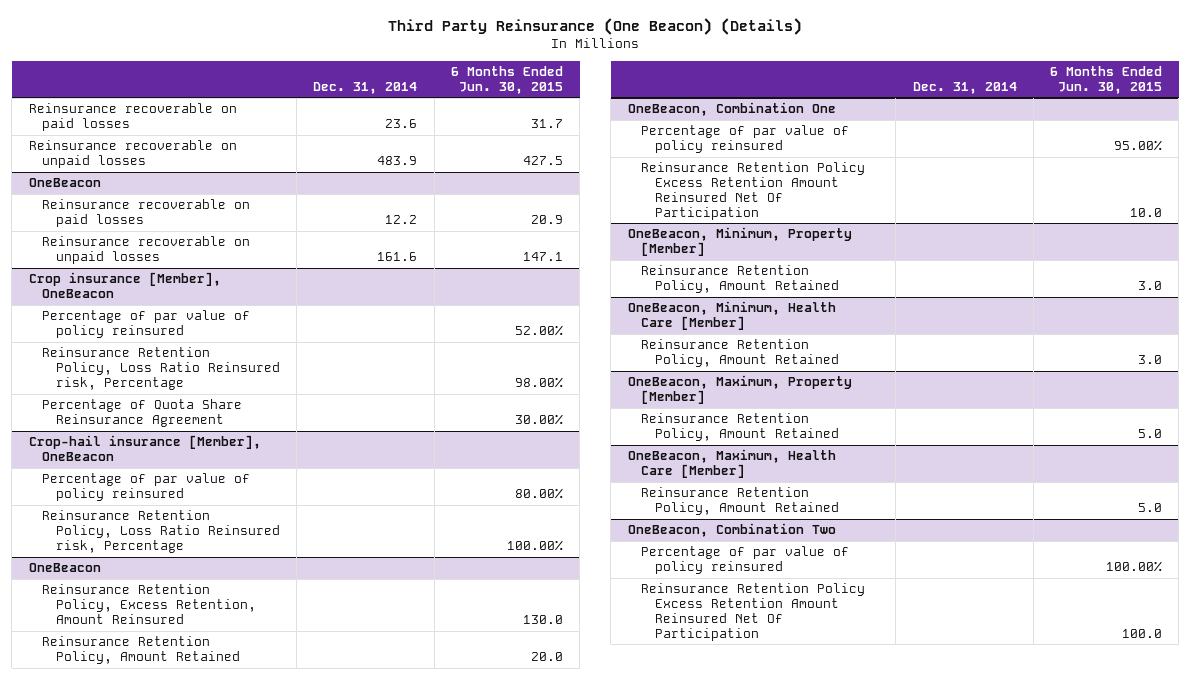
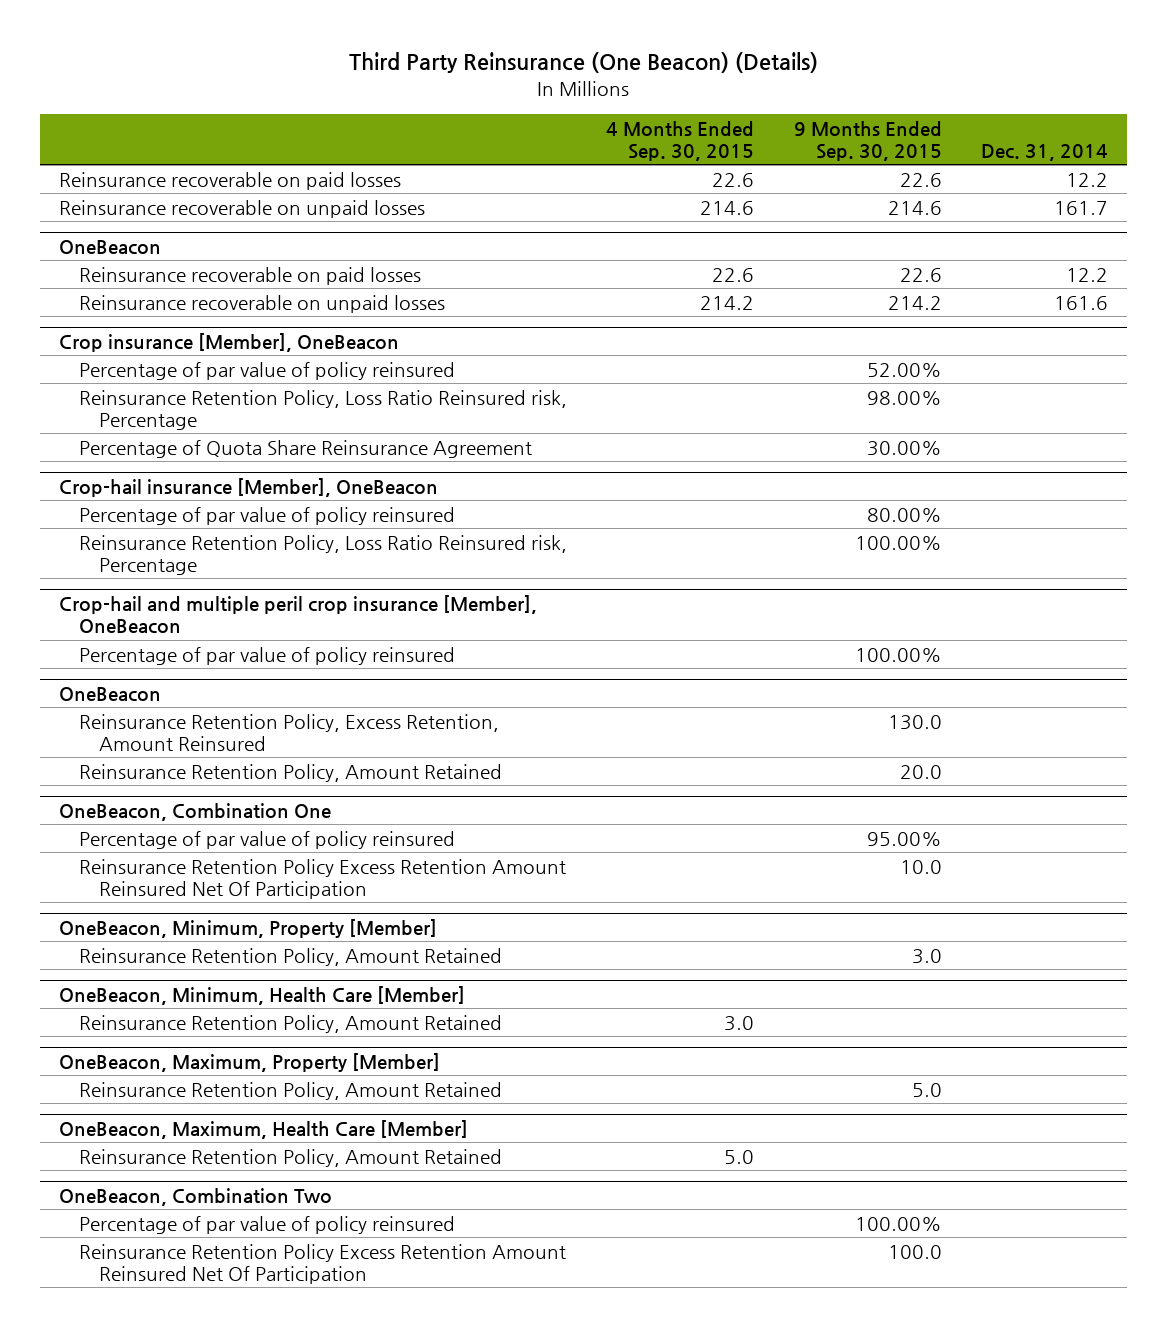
[450,65,563,94] 6 Months Ended Jun. 30, 2015 -> none
none -> [606,120,755,162] 4 Months Ended Sep. 30, 2015
none -> [793,120,942,162] 9 Months Ended Sep. 30, 2015
[385,119,418,129] 23.6 -> [1065,172,1108,187] 12.2
[377,156,418,166] 483.9 -> [1053,200,1108,215] 161.7
none -> [59,594,538,635] Crop-hail and multiple peril crop insurance [Member], OneBeacon
none -> [79,646,456,665] Percentage of par value of policy reinsured

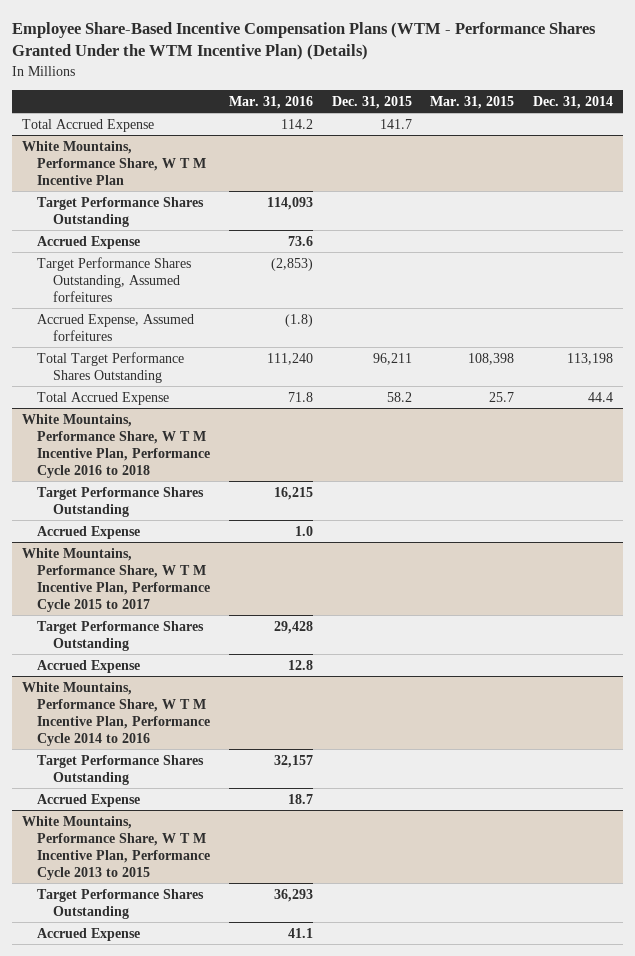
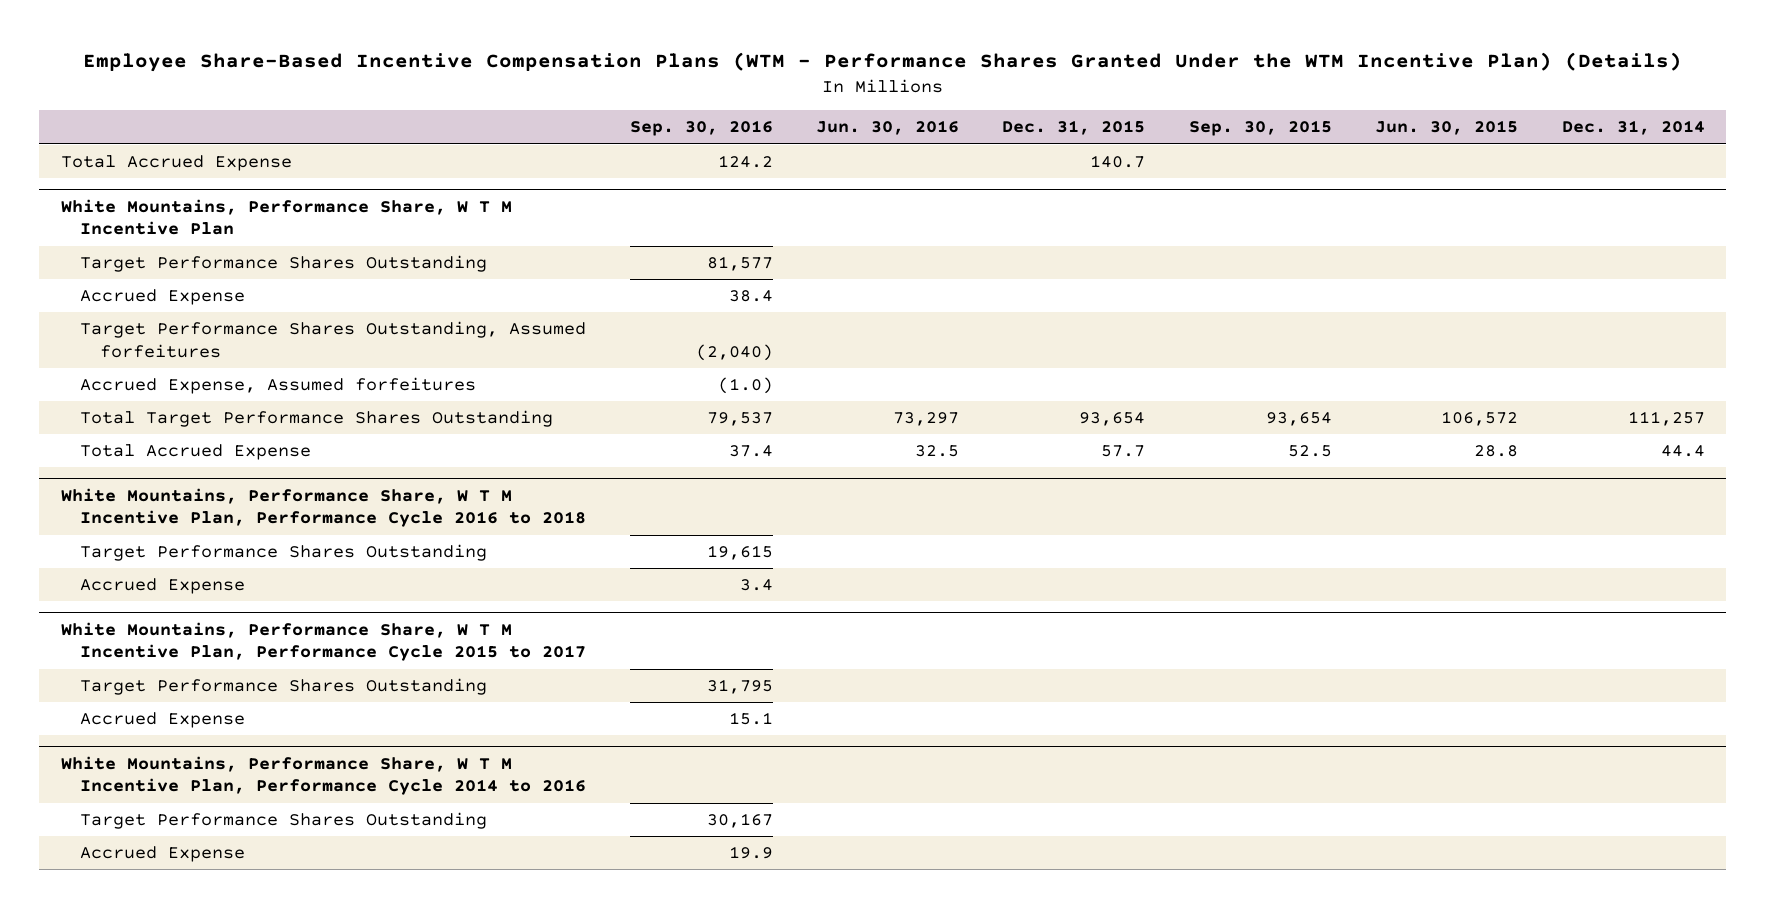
[228,95,313,109] Mar. 31, 2016 -> none
[430,95,515,109] Mar. 31, 2015 -> none
none -> [629,120,773,137] Sep. 30, 2016
none -> [815,120,959,136] Jun. 30, 2016
none -> [1188,120,1332,137] Sep. 30, 2015
none -> [1375,120,1519,136] Jun. 30, 2015
[379,118,412,129] 141.7 -> [1090,155,1146,169] 140.7
[372,352,412,365] 96,211 -> [1079,412,1146,427] 93,654
[567,352,614,365] 113,198 -> [1627,411,1705,427] 111,257
[386,391,412,402] 58.2 -> [1101,445,1146,458] 57.7
[21,815,211,880] White Mountains, Performance Share, W T M Incentive Plan, Performance Cycle 2013 to 2015 -> none
[37,888,205,919] Target Performance Shares Outstanding -> none
[37,927,141,941] Accrued Expense -> none

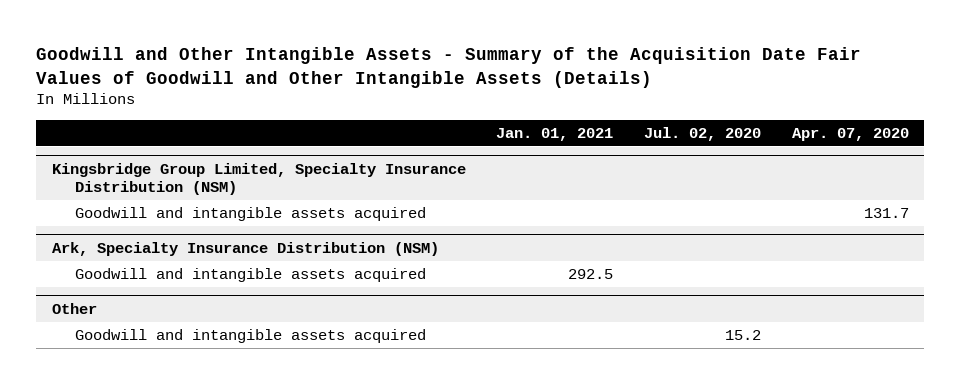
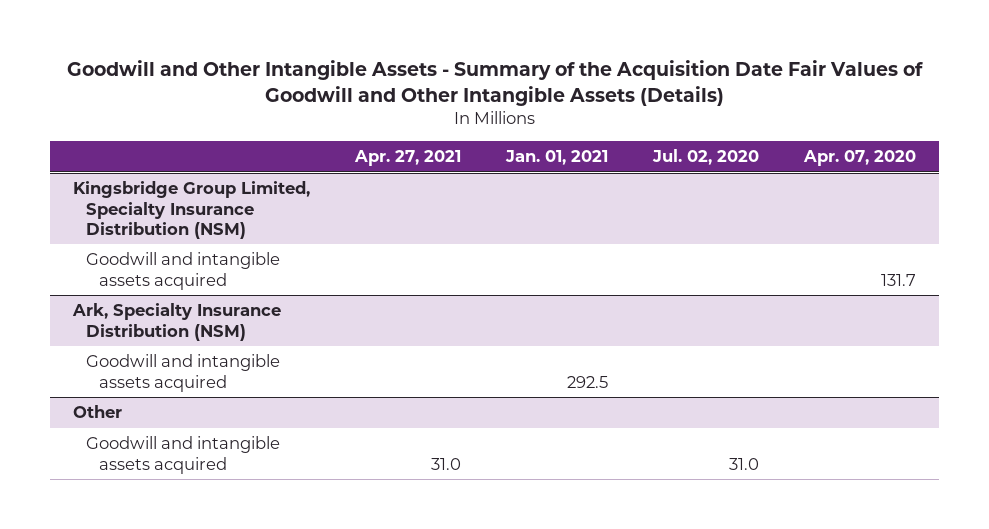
none -> [353,149,461,166] Apr. 27, 2021
[725,330,762,341] 15.2 -> [729,457,760,470] 31.0

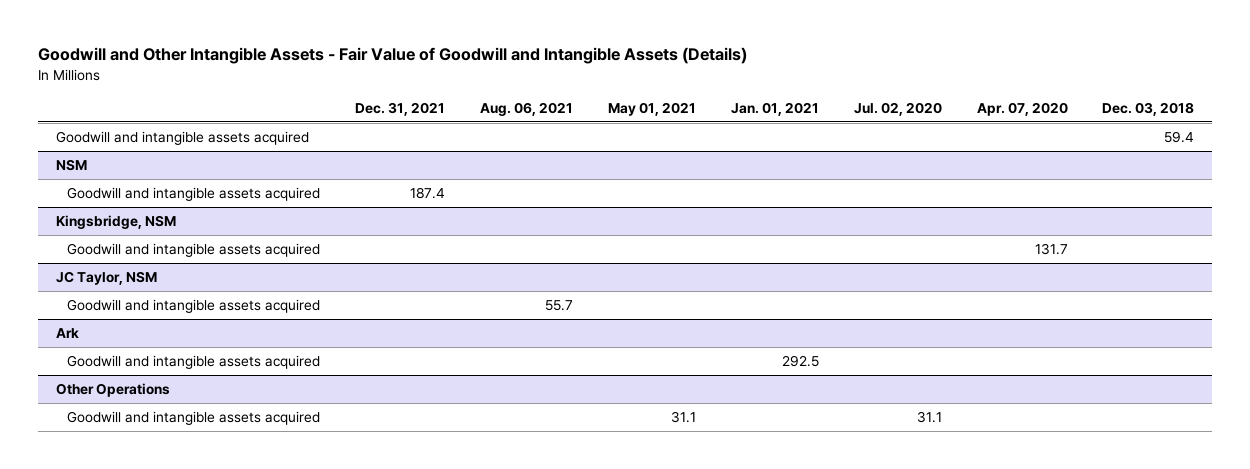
[66,59,923,106] Goodwill and Other Intangible Assets - Summary of the Acquisition Date Fair Values of Goodwill and Other Intangible Assets (Details) -> [38,47,748,65] Goodwill and Other Intangible Assets - Fair Value of Goodwill and Intangible Assets (Details)
[353,149,461,166] Apr. 27, 2021 -> none
none -> [354,101,445,116] Dec. 31, 2021
none -> [479,101,573,116] Aug. 06, 2021
none -> [607,101,696,116] May 01, 2021
none -> [1102,101,1195,116] Dec. 03, 2018
none -> [55,131,309,146] Goodwill and intangible assets acquired
none -> [55,159,87,172] NSM
none -> [67,187,321,202] Goodwill and intangible assets acquired
[72,181,310,239] Kingsbridge Group Limited, Specialty Insurance Distribution (NSM) -> [55,215,176,230] Kingsbridge, NSM
none -> [55,271,157,286] JC Taylor, NSM
none -> [67,299,321,314] Goodwill and intangible assets acquired
[71,303,281,341] Ark, Specialty Insurance Distribution (NSM) -> [55,328,79,339] Ark
[72,405,122,419] Other -> [55,383,170,398] Other Operations
[729,457,760,470] 31.0 -> [916,411,942,424] 31.1

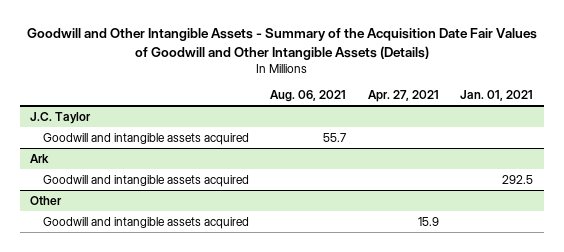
[38,47,748,65] Goodwill and Other Intangible Assets - Fair Value of Goodwill and Intangible Assets (Details) -> [26,28,537,60] Goodwill and Other Intangible Assets - Summary of the Acquisition Date Fair Values of Goodwill and Other Intangible Assets (Details)
[354,101,445,116] Dec. 31, 2021 -> none
[607,101,696,116] May 01, 2021 -> none
[853,101,942,116] Jul. 02, 2020 -> none
[976,101,1068,116] Apr. 07, 2020 -> none
[1102,101,1195,116] Dec. 03, 2018 -> none
none -> [367,90,439,103] Apr. 27, 2021
[55,131,309,146] Goodwill and intangible assets acquired -> none
[55,159,87,172] NSM -> none
[67,187,321,202] Goodwill and intangible assets acquired -> none
[55,215,176,230] Kingsbridge, NSM -> none
[67,243,321,258] Goodwill and intangible assets acquired -> none
[55,271,157,286] JC Taylor, NSM -> [30,111,92,124] J.C. Taylor
[55,383,170,398] Other Operations -> [30,195,63,205] Other

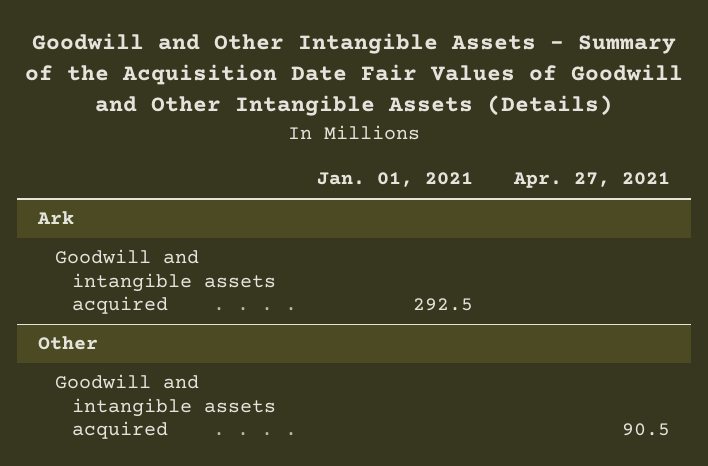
[270,90,347,103] Aug. 06, 2021 -> none
[30,111,92,124] J.C. Taylor -> none
[42,132,249,145] Goodwill and intangible assets acquired -> none
[417,216,439,226] 15.9 -> [622,423,671,437] 90.5

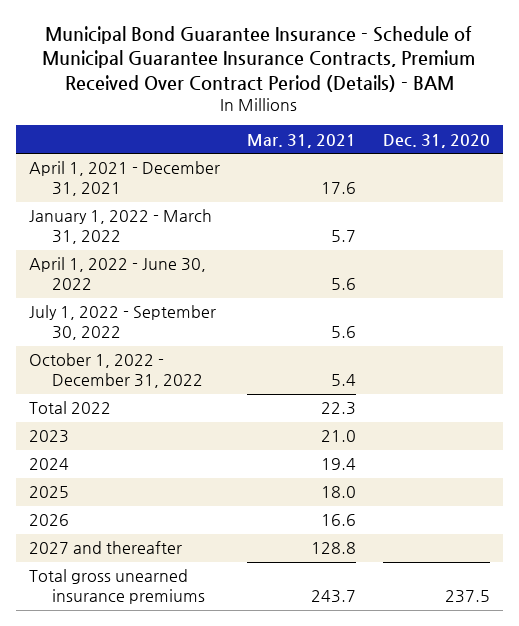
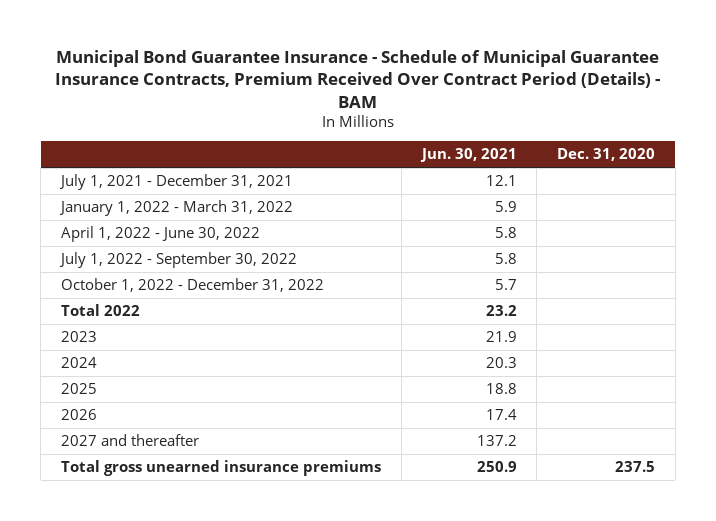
[246,133,356,148] Mar. 31, 2021 -> none
none -> [419,148,517,163] Jun. 30, 2021
[29,161,221,197] April 1, 2021 - December 31, 2021 -> [59,174,294,191] July 1, 2021 - December 31, 2021

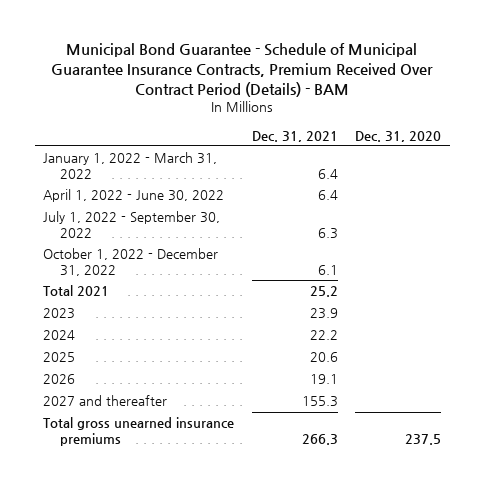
[55,50,661,108] Municipal Bond Guarantee Insurance - Schedule of Municipal Guarantee Insurance Contracts, Premium Received Over Contract Period (Details) - BAM -> [51,43,434,98] Municipal Bond Guarantee - Schedule of Municipal Guarantee Insurance Contracts, Premium Received Over Contract Period (Details) - BAM
[419,148,517,163] Jun. 30, 2021 -> none
none -> [251,130,338,142] Dec. 31, 2021
[59,174,294,191] July 1, 2021 - December 31, 2021 -> none
[61,304,141,317] Total 2022 -> [43,285,110,297] Total 2021

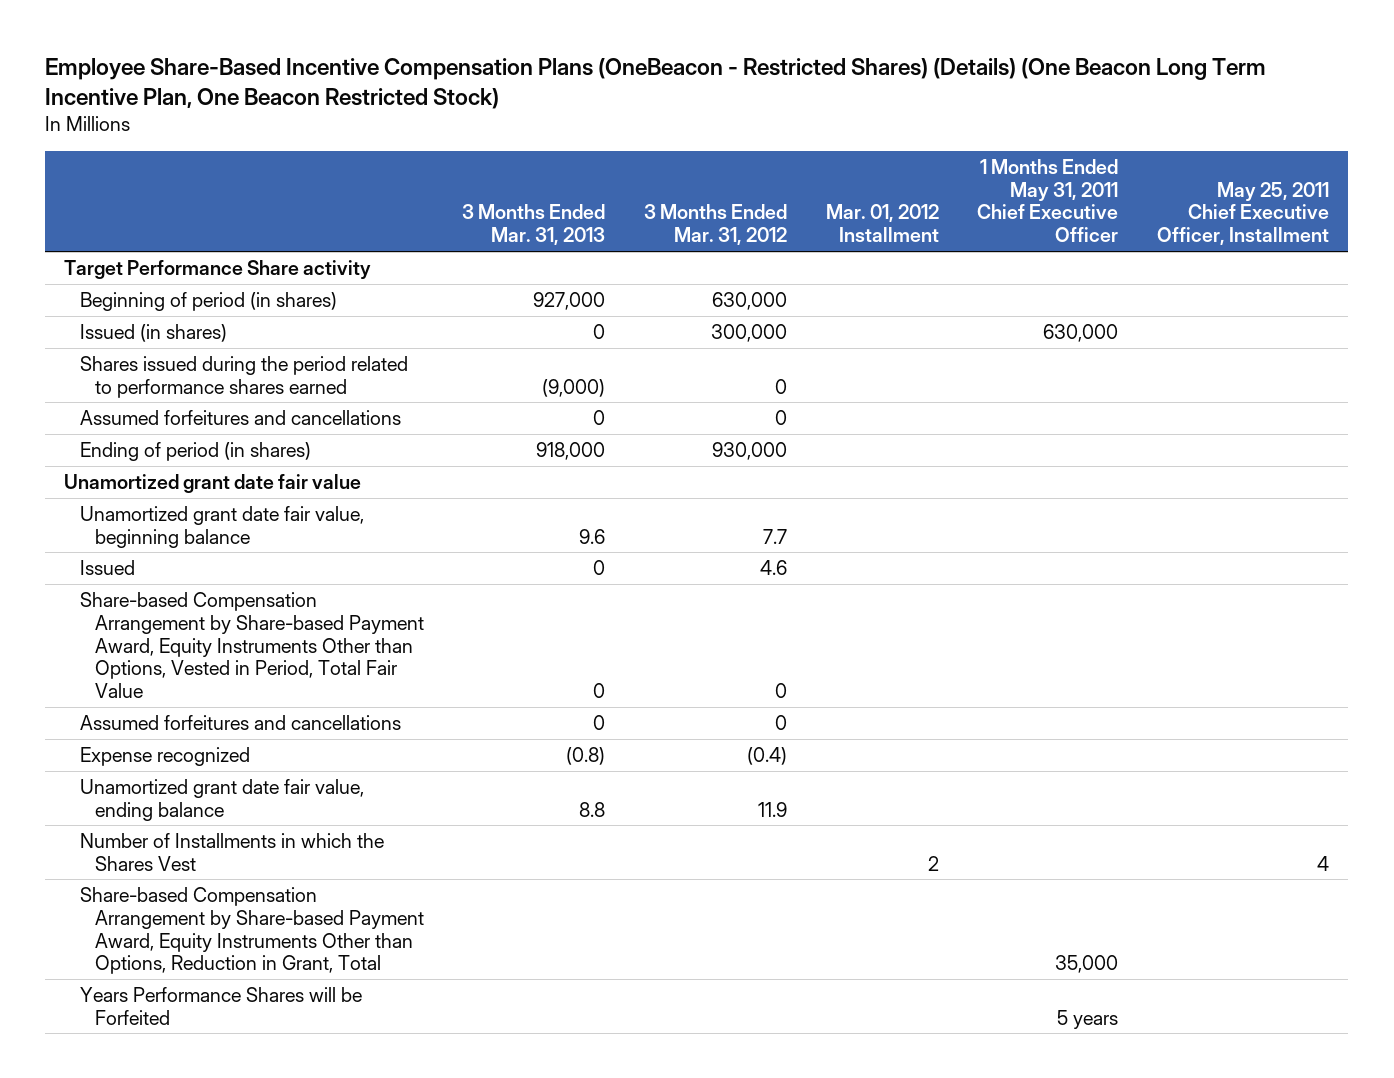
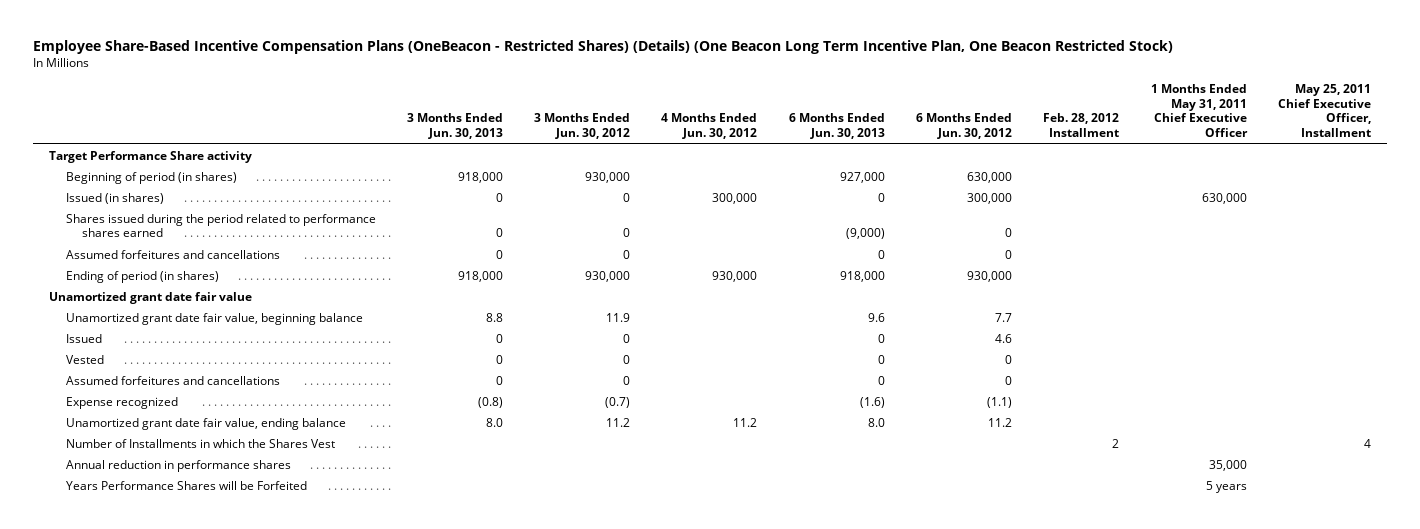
[462,204,606,246] 3 Months Ended Mar. 31, 2013 -> none
[644,204,788,246] 3 Months Ended Mar. 31, 2012 -> none
[825,204,939,243] Mar. 01, 2012 Installment -> none
none -> [406,113,503,140] 3 Months Ended Jun. 30, 2013
none -> [534,113,631,140] 3 Months Ended Jun. 30, 2012
none -> [661,113,758,140] 4 Months Ended Jun. 30, 2012
none -> [788,113,885,140] 6 Months Ended Jun. 30, 2013
none -> [916,113,1013,140] 6 Months Ended Jun. 30, 2012
none -> [1043,113,1120,138] Feb. 28, 2012 Installment
[79,591,424,699] Share-based Compensation Arrangement by Share-based Payment Award, Equity Instruments Other than Options, Vested in Period, Total Fair Value -> [65,354,104,364] Vested
[79,886,424,975] Share-based Compensation Arrangement by Share-based Payment Award, Equity Instruments Other than Options, Reduction in Grant, Total -> [65,459,291,472] Annual reduction in performance shares

